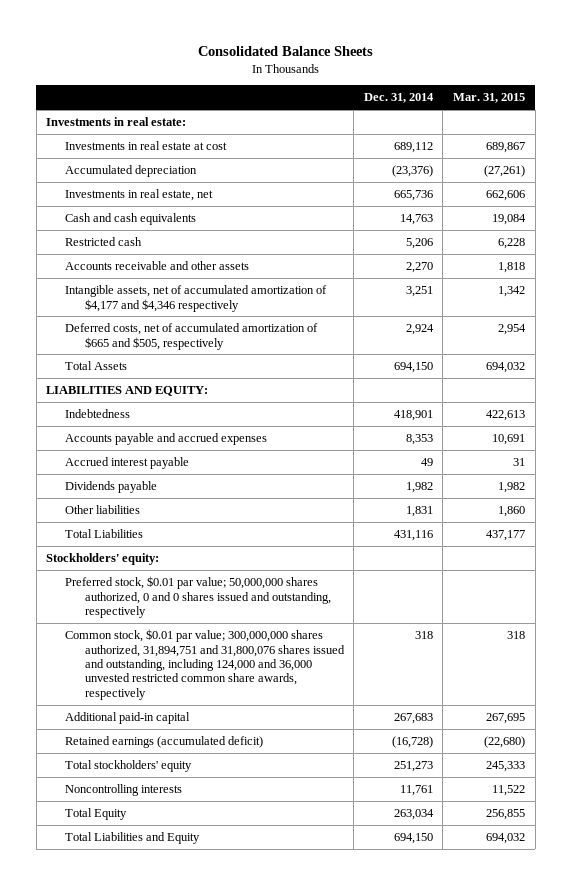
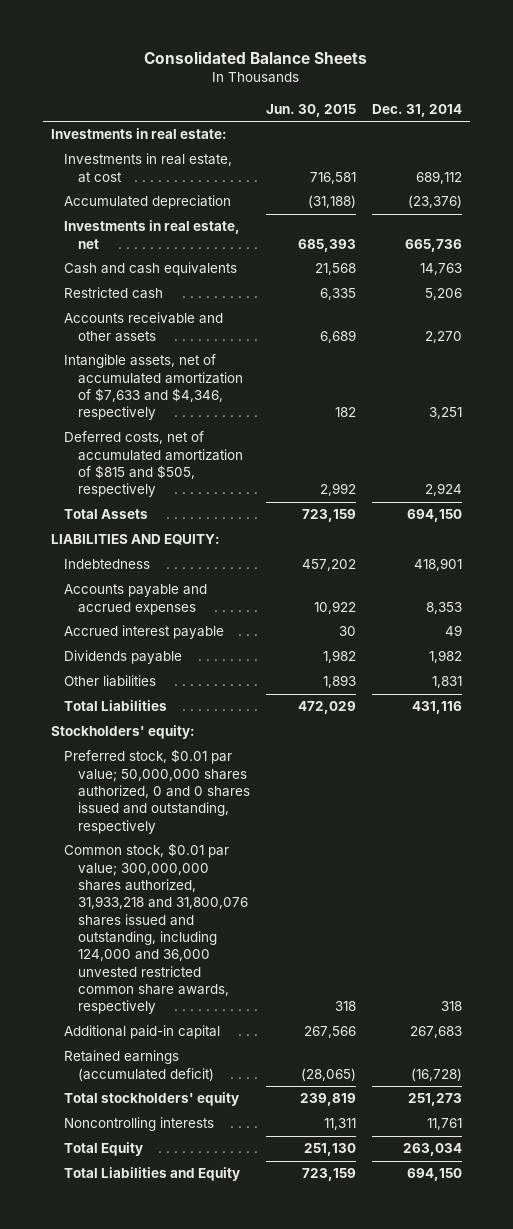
[453,93,526,104] Mar. 31, 2015 -> none
none -> [266,103,357,117] Jun. 30, 2015
[65,141,228,151] Investments in real estate at cost -> [64,153,233,183] Investments in real estate, at cost
[65,285,328,312] Intangible assets, net of accumulated amortization of $4,177 and $4,346 respectively -> [64,354,243,421] Intangible assets, net of accumulated amortization of $7,633 and $4,346, respectively
[65,323,319,350] Deferred costs, net of accumulated amortization of $665 and $505, respectively -> [64,431,243,498] Deferred costs, net of accumulated amortization of $815 and $505, respectively
[65,629,345,700] Common stock, $0.01 par value; 300,000,000 shares authorized, 31,894,751 and 31,800,076 shares issued and outstanding, including 124,000 and 36,000 unvested restricted common share awards, respectively -> [64,843,248,1015] Common stock, $0.01 par value; 300,000,000 shares authorized, 31,933,218 and 31,800,076 shares issued and outstanding, including 124,000 and 36,000 unvested restricted common share awards, respectively

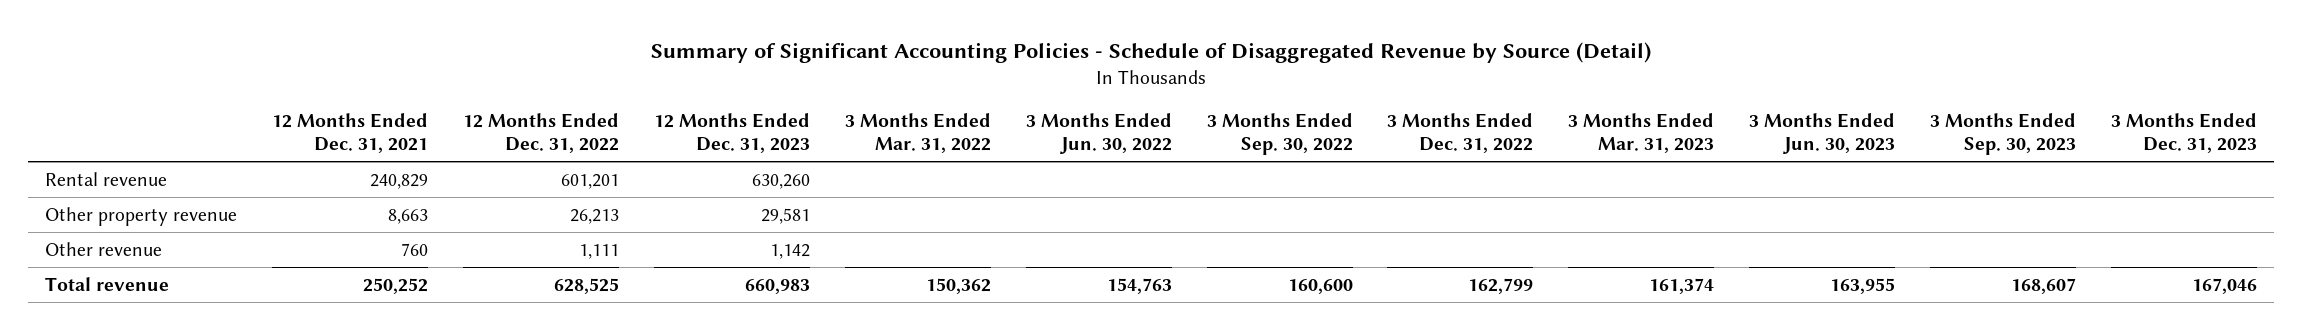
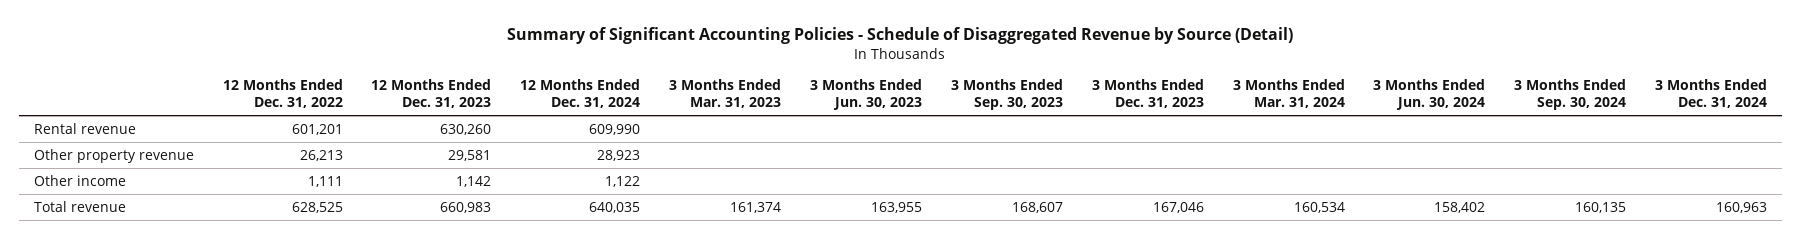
[272,112,429,154] 12 Months Ended Dec. 31, 2021 -> none
[844,112,991,154] 3 Months Ended Mar. 31, 2022 -> none
[1025,112,1172,155] 3 Months Ended Jun. 30, 2022 -> none
[1206,112,1353,156] 3 Months Ended Sep. 30, 2022 -> none
[1387,112,1534,154] 3 Months Ended Dec. 31, 2022 -> none
none -> [520,79,641,109] 12 Months Ended Dec. 31, 2024
none -> [1232,79,1345,109] 3 Months Ended Mar. 31, 2024
none -> [1373,79,1486,111] 3 Months Ended Jun. 30, 2024
none -> [1514,79,1627,111] 3 Months Ended Sep. 30, 2024
none -> [1655,79,1768,109] 3 Months Ended Dec. 31, 2024
[45,241,163,256] Other revenue -> [33,174,126,186] Other income

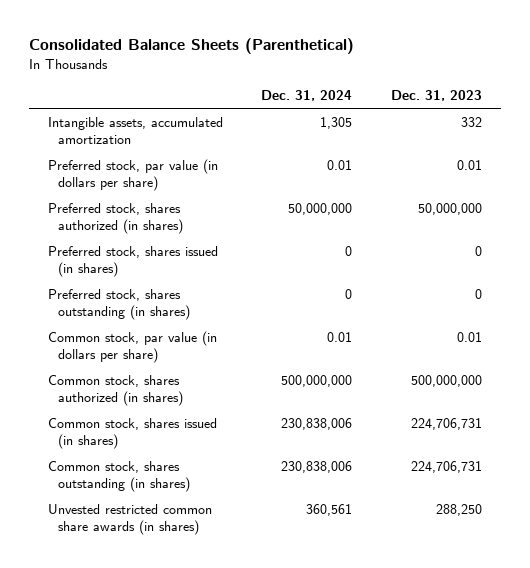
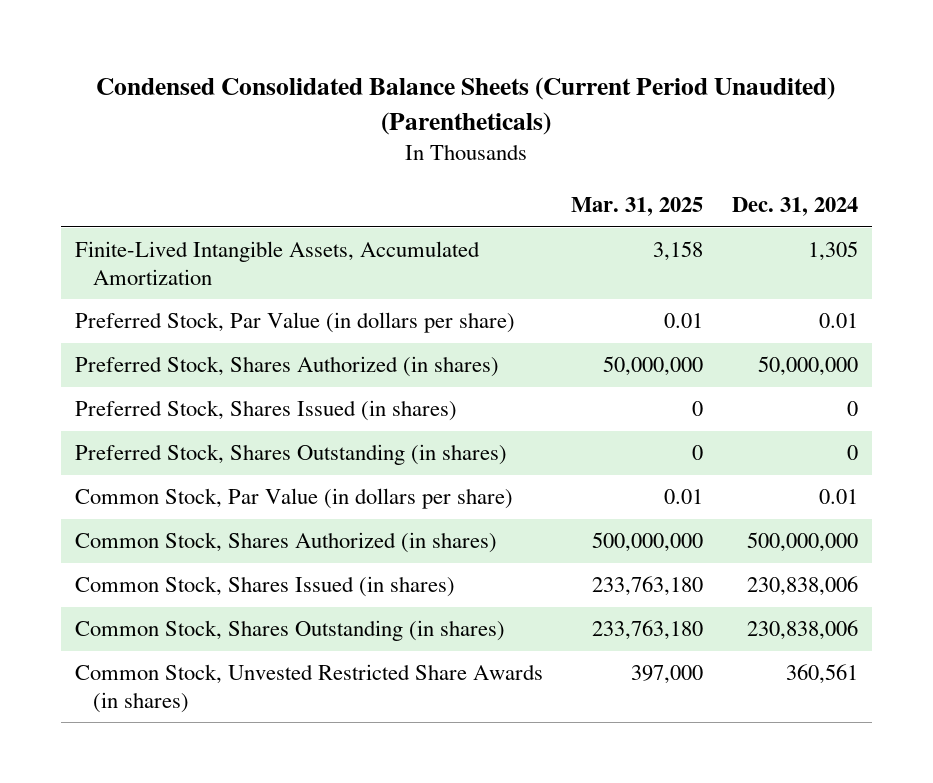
[28,38,354,55] Consolidated Balance Sheets (Parenthetical) -> [96,77,836,135] Condensed Consolidated Balance Sheets (Current Period Unaudited) (Parentheticals)
[390,90,482,102] Dec. 31, 2023 -> none
none -> [571,196,704,216] Mar. 31, 2025
[48,116,224,145] Intangible assets, accumulated amortization -> [74,241,480,285] Finite-Lived Intangible Assets, Accumulated Amortization
[48,158,219,192] Preferred stock, par value (in dollars per share) -> [74,312,515,334] Preferred Stock, Par Value (in dollars per share)
[48,202,184,235] Preferred stock, shares authorized (in shares) -> [74,356,499,378] Preferred Stock, Shares Authorized (in shares)
[48,245,219,278] Preferred stock, shares issued (in shares) -> [74,400,457,422] Preferred Stock, Shares Issued (in shares)
[48,288,191,321] Preferred stock, shares outstanding (in shares) -> [74,444,507,466] Preferred Stock, Shares Outstanding (in shares)
[48,330,218,364] Common stock, par value (in dollars per share) -> [74,488,513,510] Common Stock, Par Value (in dollars per share)
[48,374,184,407] Common stock, shares authorized (in shares) -> [74,532,497,554] Common Stock, Shares Authorized (in shares)
[48,417,218,450] Common stock, shares issued (in shares) -> [74,576,455,598] Common Stock, Shares Issued (in shares)
[48,460,191,493] Common stock, shares outstanding (in shares) -> [74,620,505,642] Common Stock, Shares Outstanding (in shares)
[48,503,213,536] Unvested restricted common share awards (in shares) -> [74,664,543,713] Common Stock, Unvested Restricted Share Awards (in shares)

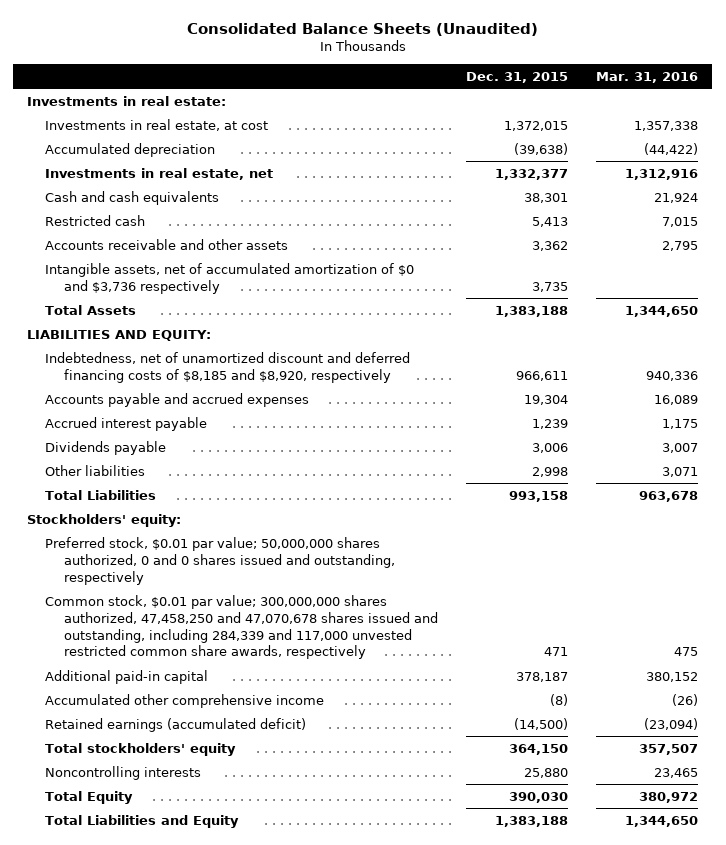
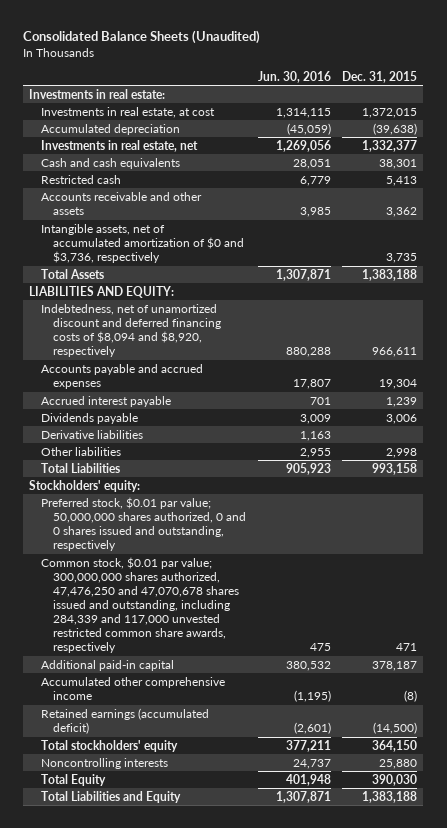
[596,72,699,84] Mar. 31, 2016 -> none
none -> [257,70,331,83] Jun. 30, 2016
[45,262,415,294] Intangible assets, net of accumulated amortization of $0 and $3,736 respectively -> [41,223,245,263] Intangible assets, net of accumulated amortization of $0 and $3,736, respectively
[45,351,411,383] Indebtedness, net of unamortized discount and deferred financing costs of $8,185 and $8,920, respectively -> [41,303,222,357] Indebtedness, net of unamortized discount and deferred financing costs of $8,094 and $8,920, respectively
none -> [41,429,144,439] Derivative liabilities
[45,594,438,660] Common stock, $0.01 par value; 300,000,000 shares authorized, 47,458,250 and 47,070,678 shares issued and outstanding, including 284,339 and 117,000 unvested restricted common share awards, respectively -> [41,556,240,653] Common stock, $0.01 par value; 300,000,000 shares authorized, 47,476,250 and 47,070,678 shares issued and outstanding, including 284,339 and 117,000 unvested restricted common share awards, respectively

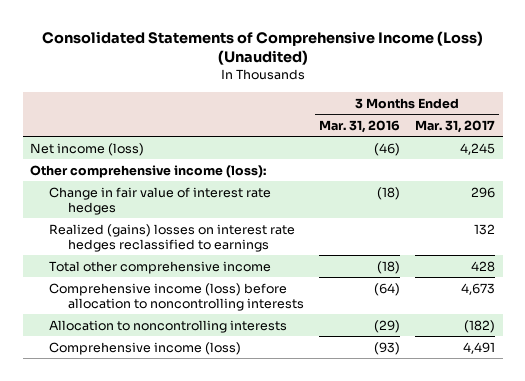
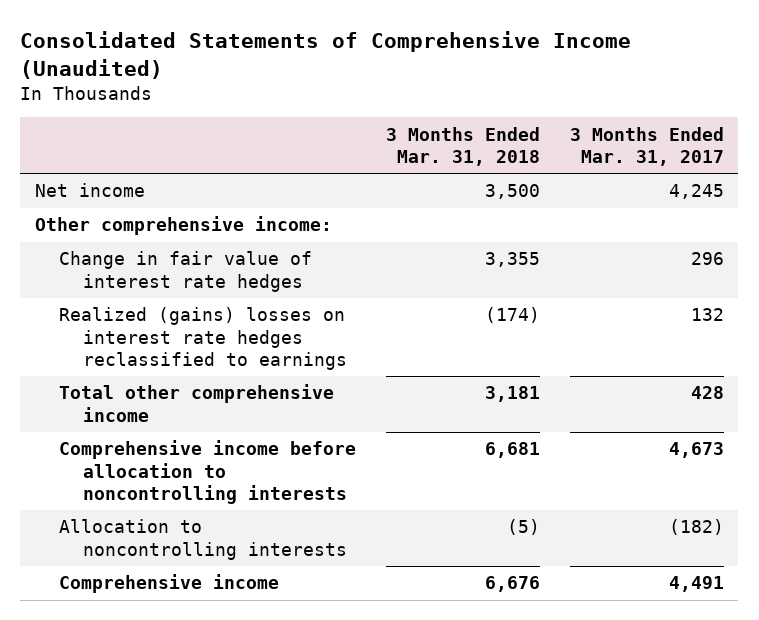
[41,30,483,66] Consolidated Statements of Comprehensive Income (Loss) (Unaudited) -> [20,30,632,79] Consolidated Statements of Comprehensive Income (Unaudited)
[318,119,400,133] Mar. 31, 2016 -> none
none -> [385,126,540,166] 3 Months Ended Mar. 31, 2018
[30,142,145,156] Net income (loss) -> [35,183,146,198] Net income
[30,164,267,178] Other comprehensive income (loss): -> [35,216,333,236] Other comprehensive income:
[49,282,304,311] Comprehensive income (loss) before allocation to noncontrolling interests -> [59,440,357,504] Comprehensive income before allocation to noncontrolling interests
[49,341,242,355] Comprehensive income (loss) -> [59,574,280,594] Comprehensive income

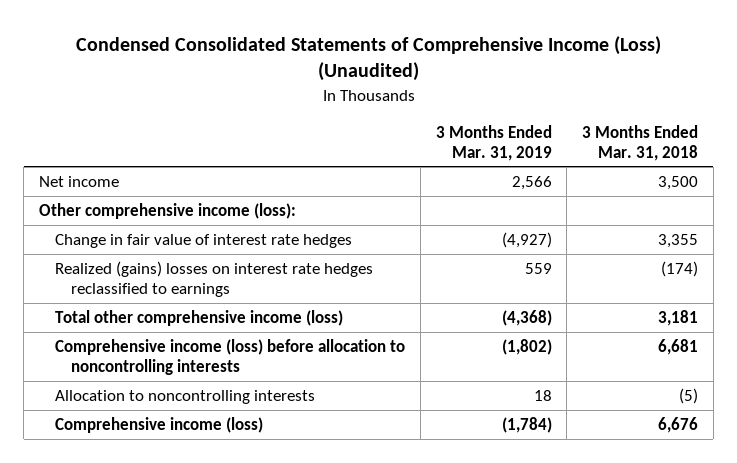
[20,30,632,79] Consolidated Statements of Comprehensive Income (Unaudited) -> [75,35,661,82] Condensed Consolidated Statements of Comprehensive Income (Loss) (Unaudited)
[569,126,724,166] 3 Months Ended Mar. 31, 2017 -> none
none -> [435,124,552,161] 3 Months Ended Mar. 31, 2019
[35,216,333,236] Other comprehensive income: -> [39,202,297,219] Other comprehensive income (loss):
[59,384,335,422] Total other comprehensive income -> [55,309,344,326] Total other comprehensive income (loss)
[59,440,357,504] Comprehensive income before allocation to noncontrolling interests -> [55,338,406,376] Comprehensive income (loss) before allocation to noncontrolling interests
[59,574,280,594] Comprehensive income -> [55,416,264,433] Comprehensive income (loss)

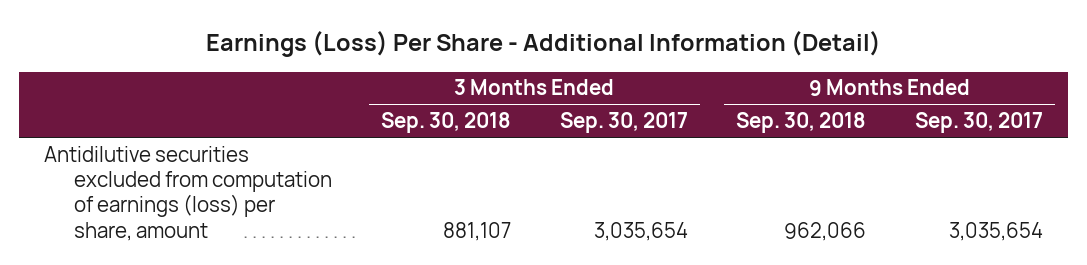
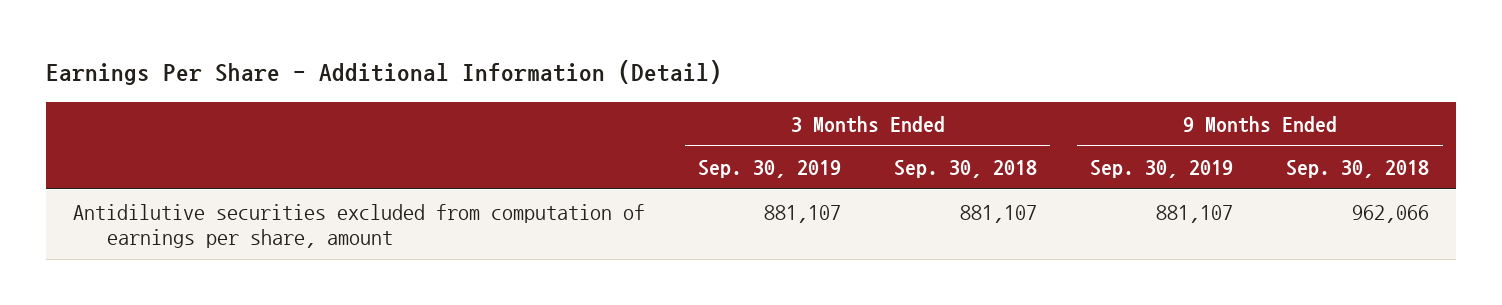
[205,31,881,58] Earnings (Loss) Per Share - Additional Information (Detail) -> [46,60,723,86] Earnings Per Share - Additional Information (Detail)
[559,112,688,134] Sep. 30, 2017 -> none
[915,112,1044,134] Sep. 30, 2017 -> none
none -> [698,159,842,178] Sep. 30, 2019
none -> [1090,159,1234,178] Sep. 30, 2019
[43,145,332,241] Antidilutive securities excluded from computation of earnings (loss) per share, amount -> [72,203,645,249] Antidilutive securities excluded from computation of earnings per share, amount

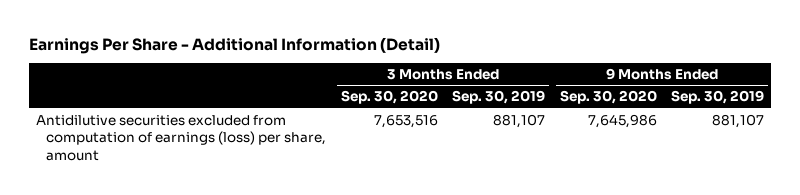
[894,159,1038,178] Sep. 30, 2018 -> none
[1286,159,1430,178] Sep. 30, 2018 -> none
none -> [340,90,438,105] Sep. 30, 2020
none -> [559,90,657,105] Sep. 30, 2020
[72,203,645,249] Antidilutive securities excluded from computation of earnings per share, amount -> [35,115,327,161] Antidilutive securities excluded from computation of earnings (loss) per share, amount

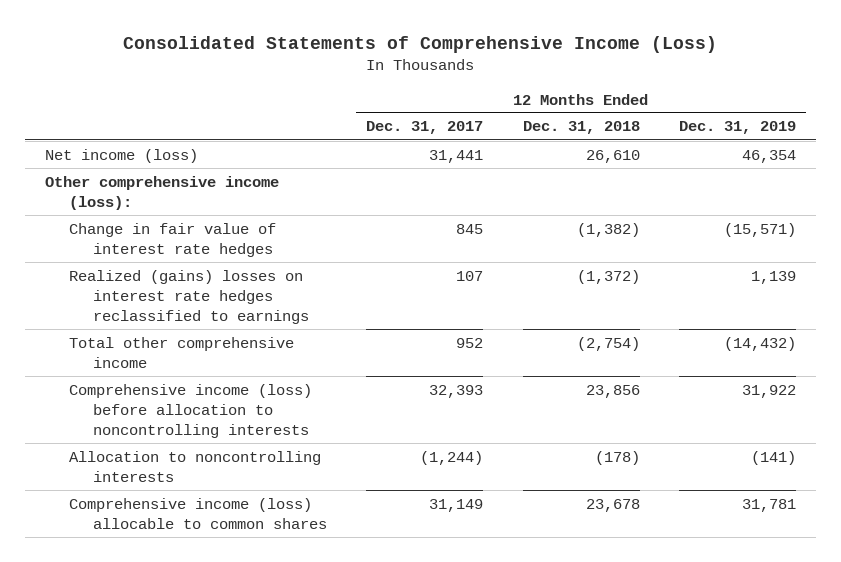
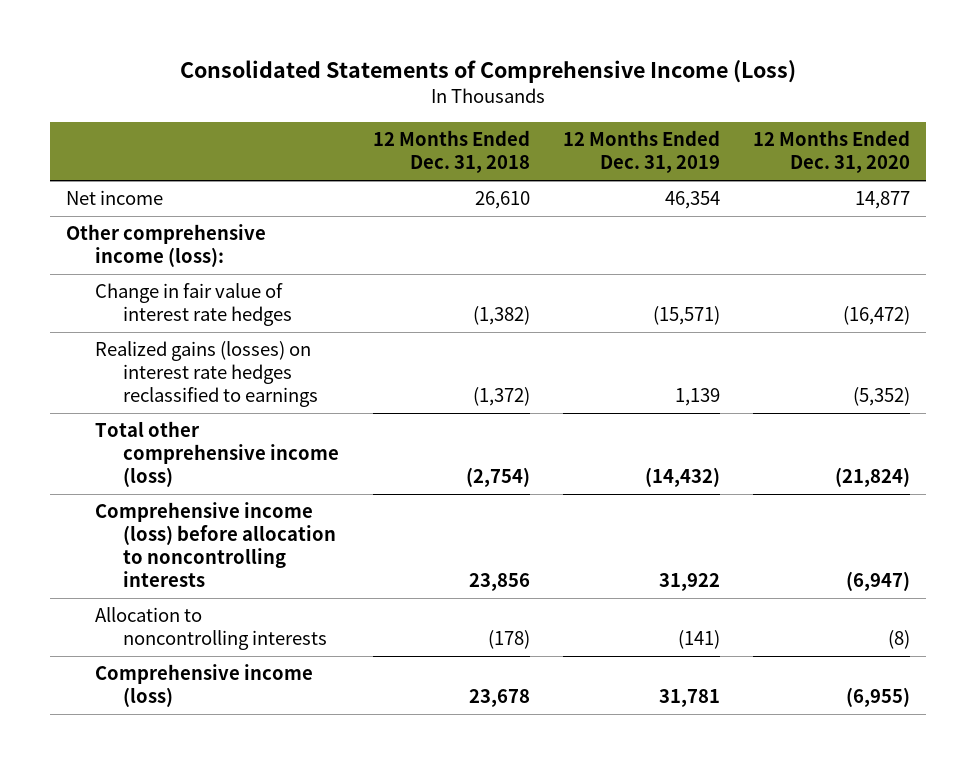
[366,121,484,135] Dec. 31, 2017 -> none
none -> [752,130,910,174] 12 Months Ended Dec. 31, 2020
[44,148,198,163] Net income (loss) -> [66,190,164,206] Net income
[68,269,309,324] Realized (gains) losses on interest rate hedges reclassified to earnings -> [94,341,319,408] Realized gains (losses) on interest rate hedges reclassified to earnings
[68,336,294,368] Total other comprehensive income -> [94,421,340,488] Total other comprehensive income (loss)
[68,497,327,529] Comprehensive income (loss) allocable to common shares -> [94,664,313,708] Comprehensive income (loss)

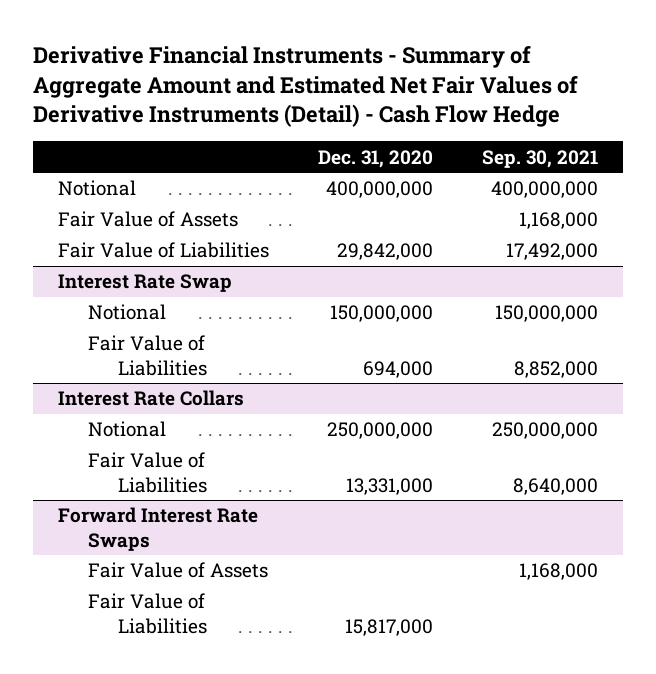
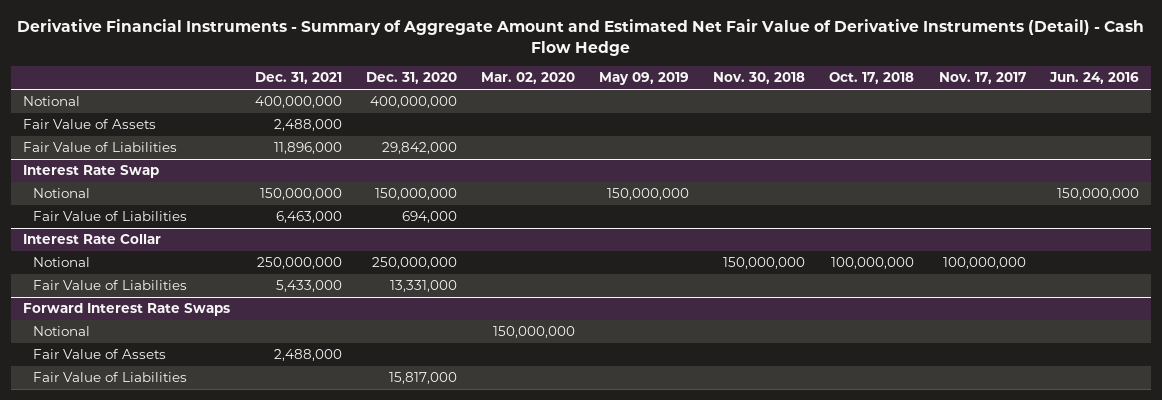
[33,45,579,128] Derivative Financial Instruments - Summary of Aggregate Amount and Estimated Net Fair Values of Derivative Instruments (Detail) - Cash Flow Hedge -> [17,19,1145,56] Derivative Financial Instruments - Summary of Aggregate Amount and Estimated Net Fair Value of Derivative Instruments (Detail) - Cash Flow Hedge
[482,149,599,168] Sep. 30, 2021 -> none
none -> [254,72,342,85] Dec. 31, 2021
none -> [480,72,575,85] Mar. 02, 2020
none -> [599,72,690,86] May 09, 2019
none -> [713,72,806,85] Nov. 30, 2018
none -> [829,72,915,85] Oct. 17, 2018
none -> [938,72,1026,85] Nov. 17, 2017
none -> [1048,72,1139,85] Jun. 24, 2016
[57,390,244,407] Interest Rate Collars -> [23,234,162,245] Interest Rate Collar
none -> [33,326,91,337] Notional

